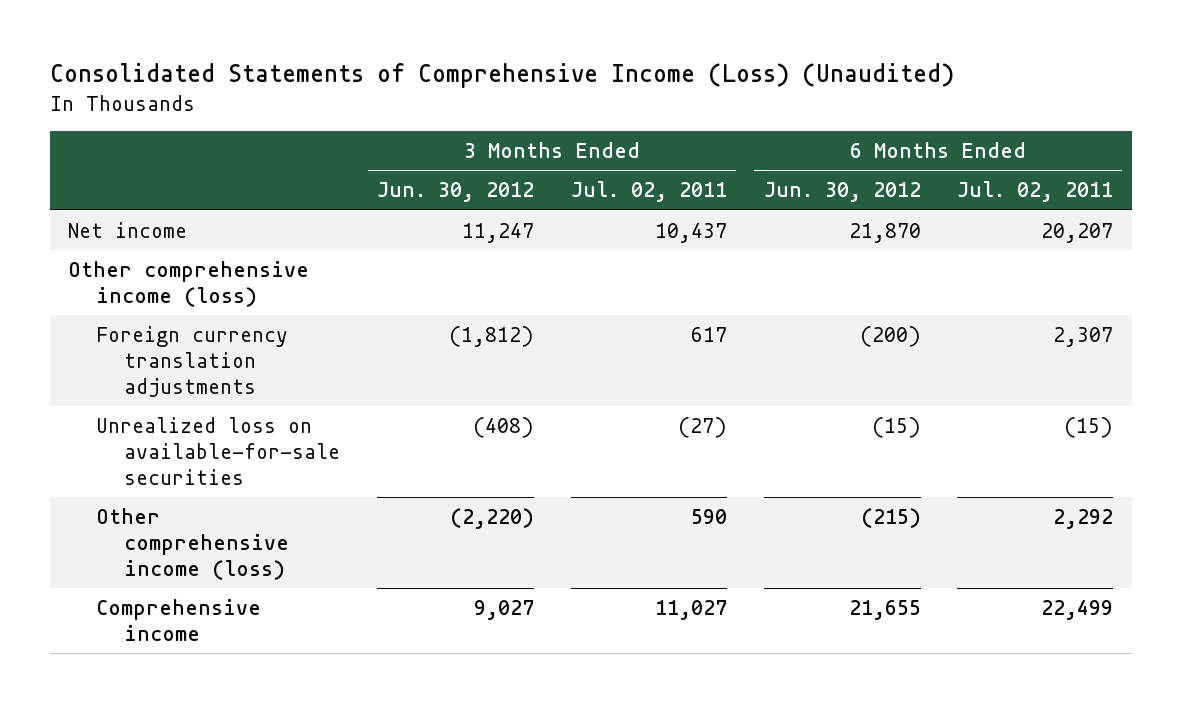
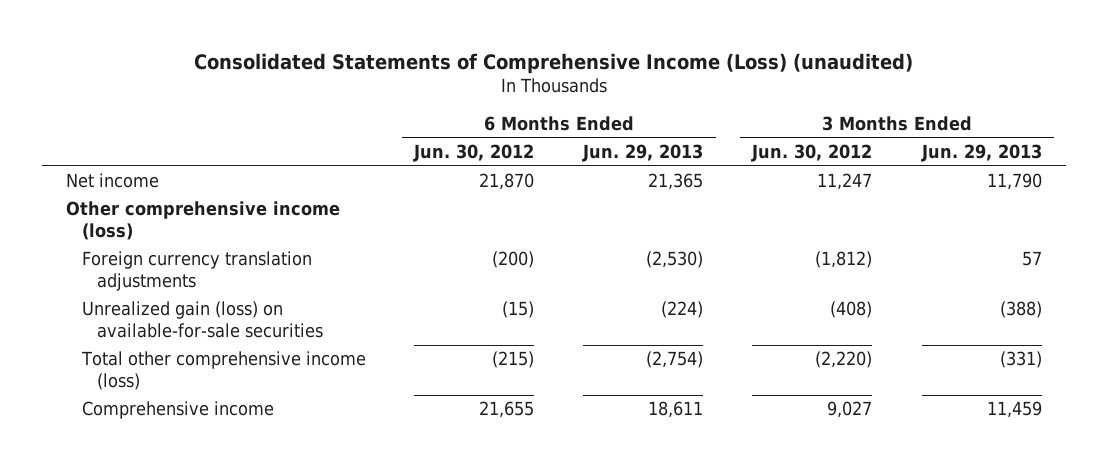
[50,63,955,89] Consolidated Statements of Comprehensive Income (Loss) (Unaudited) -> [193,52,913,74] Consolidated Statements of Comprehensive Income (Loss) (unaudited)
[570,181,727,203] Jul. 02, 2011 -> none
[957,181,1114,203] Jul. 02, 2011 -> none
none -> [582,144,704,163] Jun. 29, 2013
none -> [920,144,1042,163] Jun. 29, 2013
[96,416,341,485] Unrealized loss on available-for-sale securities -> [81,301,323,338] Unrealized gain (loss) on available-for-sale securities
[96,507,290,580] Other comprehensive income (loss) -> [80,351,366,390] Total other comprehensive income (loss)

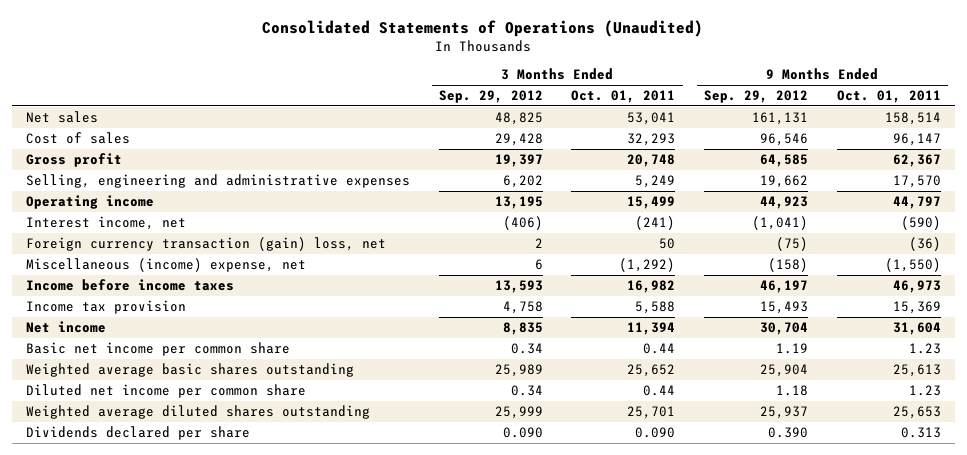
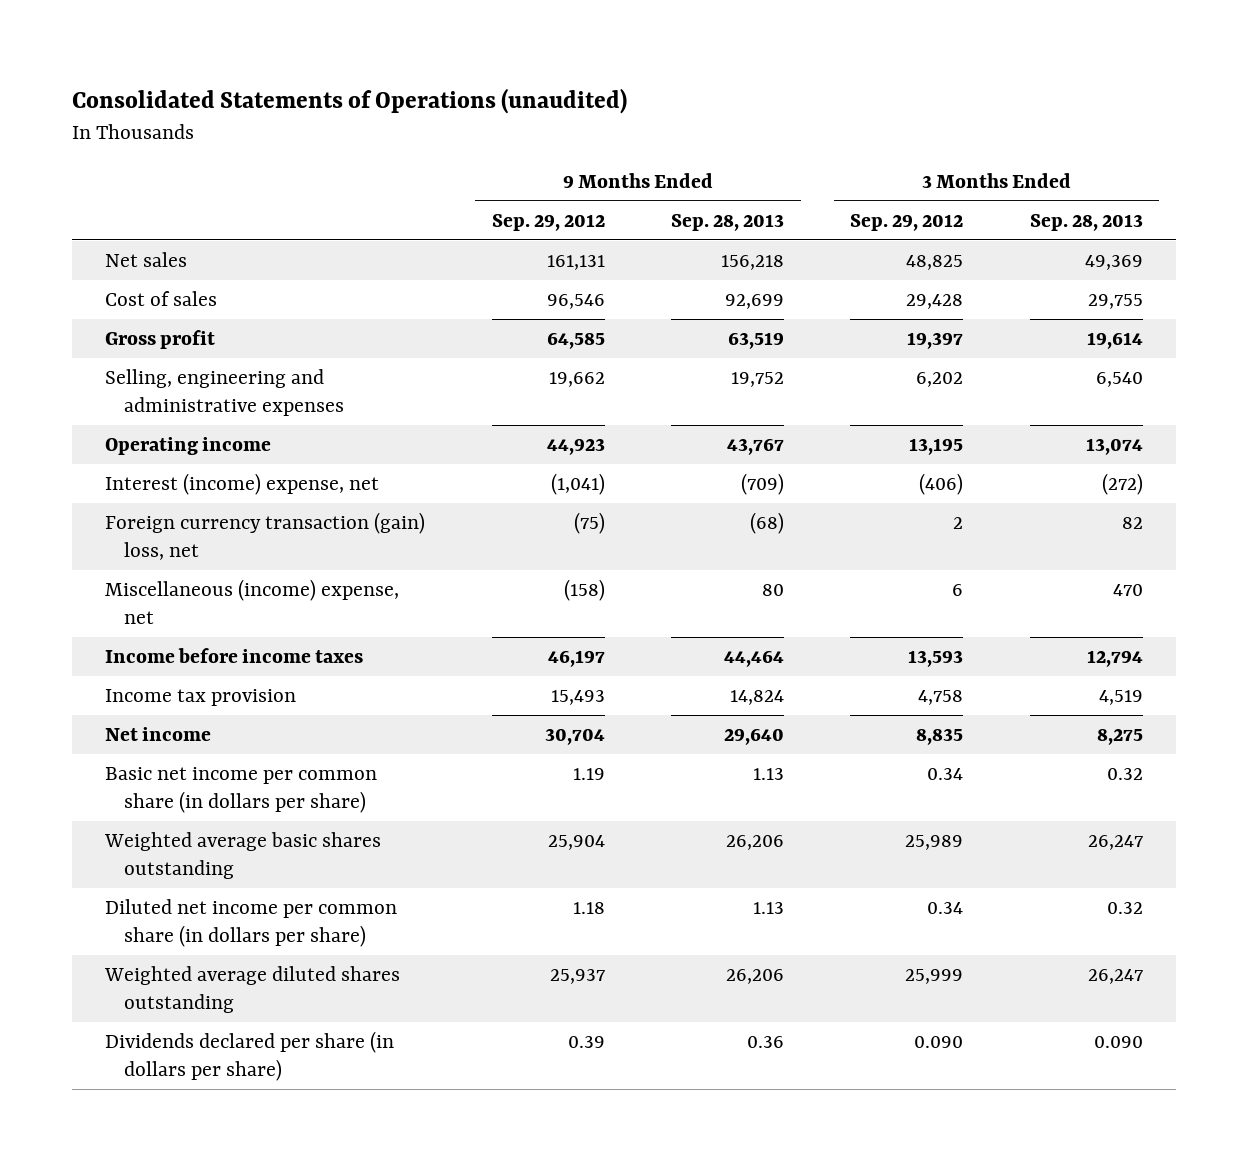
[262,19,704,37] Consolidated Statements of Operations (Unaudited) -> [71,87,627,114] Consolidated Statements of Operations (unaudited)
[571,90,676,104] Oct. 01, 2011 -> none
[836,90,941,104] Oct. 01, 2011 -> none
none -> [671,213,785,231] Sep. 28, 2013
none -> [1029,213,1143,231] Sep. 28, 2013
[26,216,187,231] Interest income, net -> [105,472,380,495] Interest (income) expense, net
[26,342,291,357] Basic net income per common share -> [105,766,378,813] Basic net income per common share (in dollars per share)
[26,384,307,399] Diluted net income per common share -> [105,898,398,947] Diluted net income per common share (in dollars per share)
[26,426,251,441] Dividends declared per share -> [105,1030,395,1081] Dividends declared per share (in dollars per share)
[768,427,809,439] 0.390 -> [567,1035,605,1048] 0.39

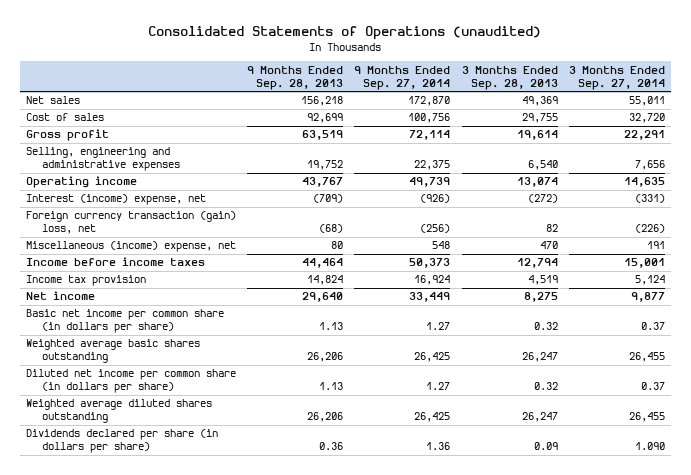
[491,213,605,231] Sep. 29, 2012 -> none
[850,213,964,231] Sep. 29, 2012 -> none
none -> [354,65,451,90] 9 Months Ended Sep. 27, 2014
none -> [569,65,666,90] 3 Months Ended Sep. 27, 2014
[1093,1035,1143,1048] 0.090 -> [533,442,558,451] 0.09

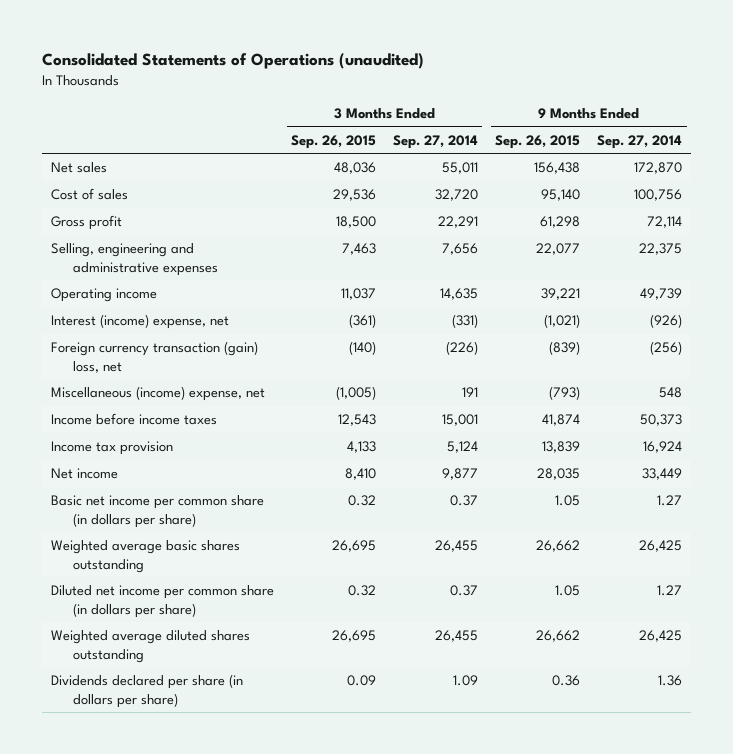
[246,65,343,90] 9 Months Ended Sep. 28, 2013 -> none
[461,65,558,90] 3 Months Ended Sep. 28, 2013 -> none
none -> [291,134,377,149] Sep. 26, 2015
none -> [495,134,581,149] Sep. 26, 2015
[635,442,666,451] 1.090 -> [453,675,479,687] 1.09

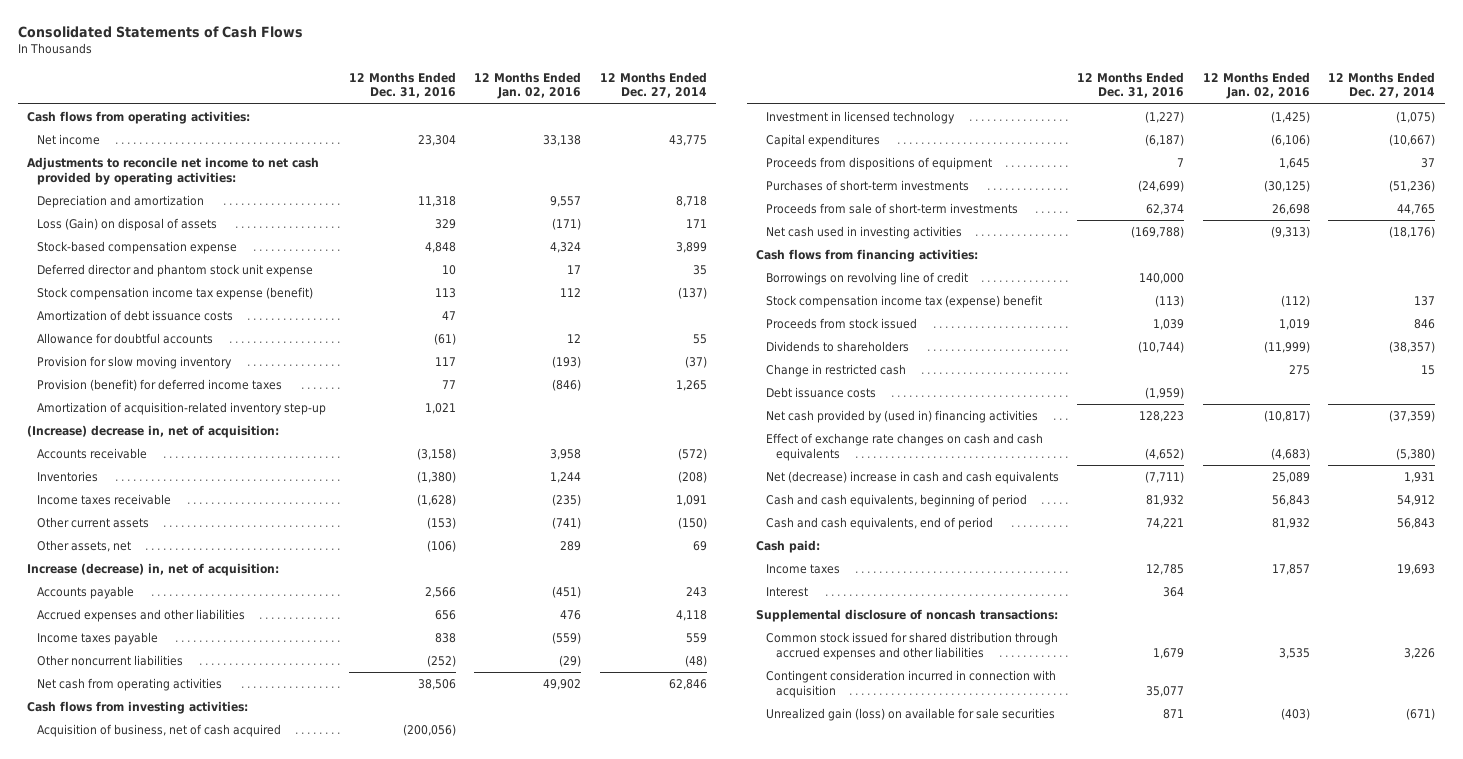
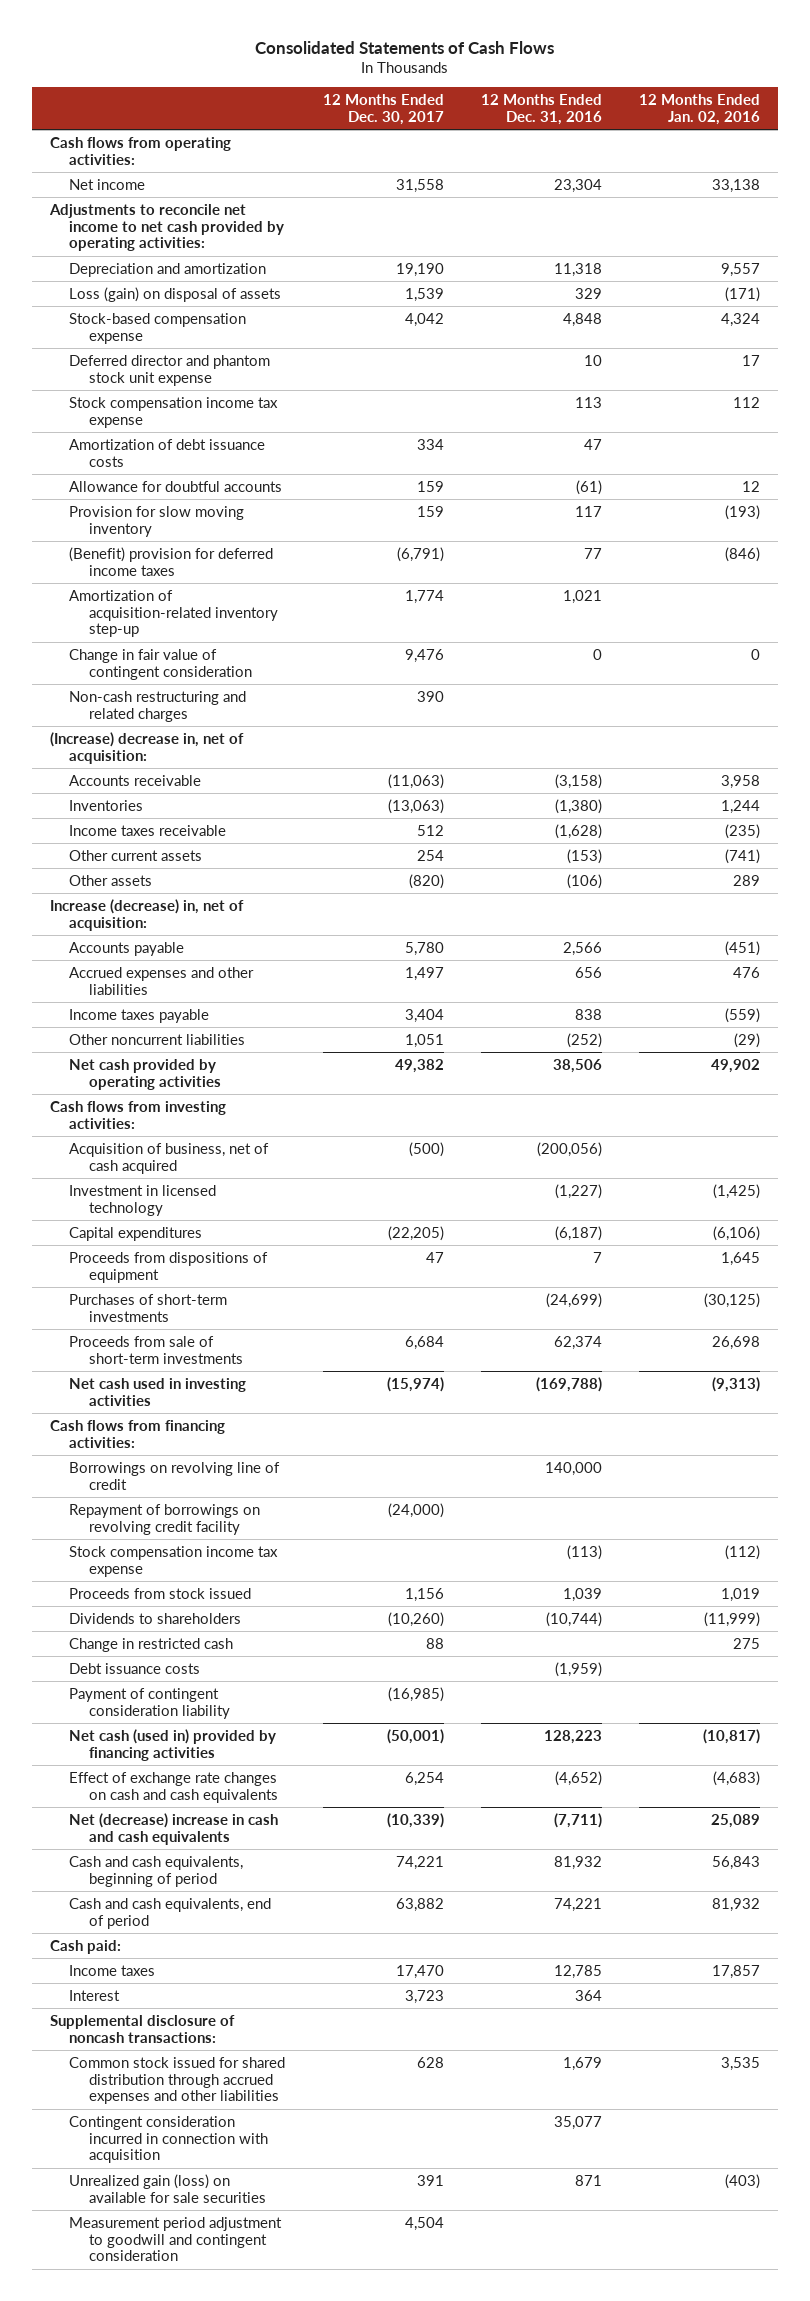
[599,71,707,99] 12 Months Ended Dec. 27, 2014 -> none
none -> [322,94,444,126] 12 Months Ended Dec. 30, 2017
[37,218,218,232] Loss (Gain) on disposal of assets -> [69,286,282,302] Loss (gain) on disposal of assets
[37,287,314,301] Stock compensation income tax expense (benefit) -> [69,396,279,428] Stock compensation income tax expense
[37,379,283,392] Provision (benefit) for deferred income taxes -> [69,546,274,576] (Benefit) provision for deferred income taxes
none -> [69,648,252,680] Change in fair value of contingent consideration
none -> [69,690,247,722] Non-cash restructuring and related charges
[37,540,132,553] Other assets, net -> [69,874,153,886] Other assets
[37,678,223,692] Net cash from operating activities -> [69,1058,221,1090] Net cash provided by operating activities
none -> [69,1503,261,1535] Repayment of borrowings on revolving credit facility
[765,295,1042,309] Stock compensation income tax (expense) benefit -> [69,1545,279,1577] Stock compensation income tax expense
none -> [69,1687,230,1719] Payment of contingent consideration liability
[765,410,1038,424] Net cash provided by (used in) financing activities -> [69,1728,277,1761] Net cash (used in) provided by financing activities
none -> [69,2216,283,2262] Measurement period adjustment to goodwill and contingent consideration

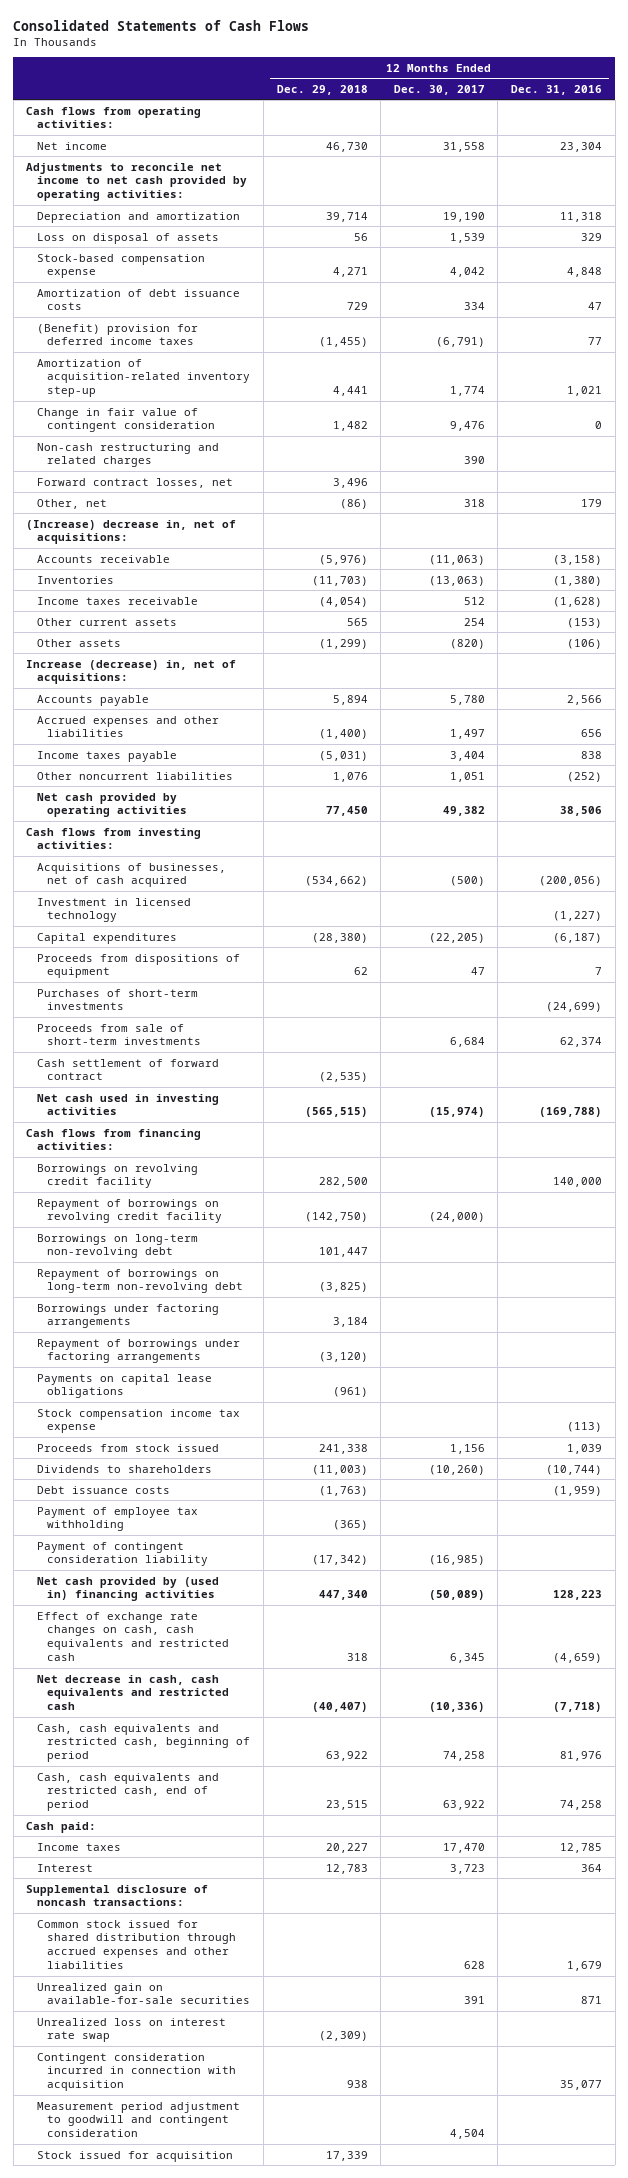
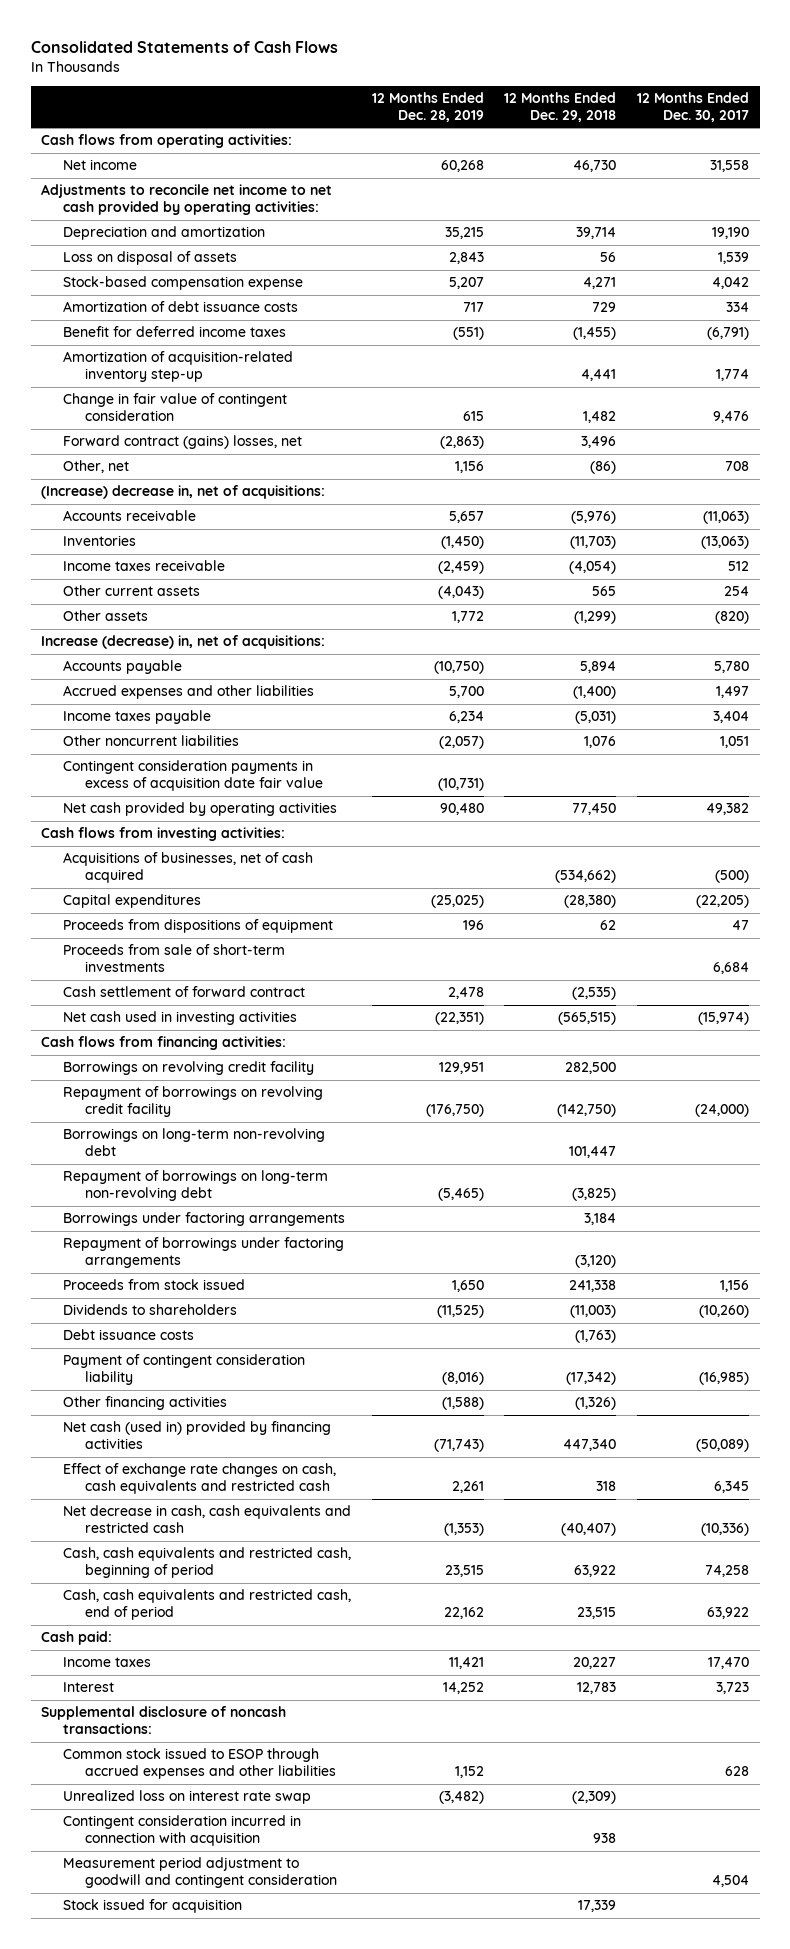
[511,84,603,95] Dec. 31, 2016 -> none
none -> [371,92,484,122] 12 Months Ended Dec. 28, 2019
[36,323,198,346] (Benefit) provision for deferred income taxes -> [63,326,287,338] Benefit for deferred income taxes
[36,442,219,468] Non-cash restructuring and related charges -> none
[36,477,233,488] Forward contract losses, net -> [63,435,303,450] Forward contract (gains) losses, net
[463,498,485,507] 318 -> [725,461,750,472] 708
none -> [63,760,324,792] Contingent consideration payments in excess of acquisition date fair value
[36,897,191,923] Investment in licensed technology -> none
[36,988,198,1011] Purchases of short-term investments -> none
[36,1373,212,1399] Payments on capital lease obligations -> none
[36,1408,240,1434] Stock compensation income tax expense -> none
[36,1506,198,1532] Payment of employee tax withholding -> none
none -> [63,1396,228,1411] Other financing activities
[36,1576,219,1602] Net cash provided by (used in) financing activities -> [63,1421,332,1450] Net cash (used in) provided by financing activities
[36,1982,251,2005] Unrealized gain on available-for-sale securities -> none
[36,1919,237,1970] Common stock issued for shared distribution through accrued expenses and other liabilities -> [63,1748,337,1780] Common stock issued to ESOP through accrued expenses and other liabilities

